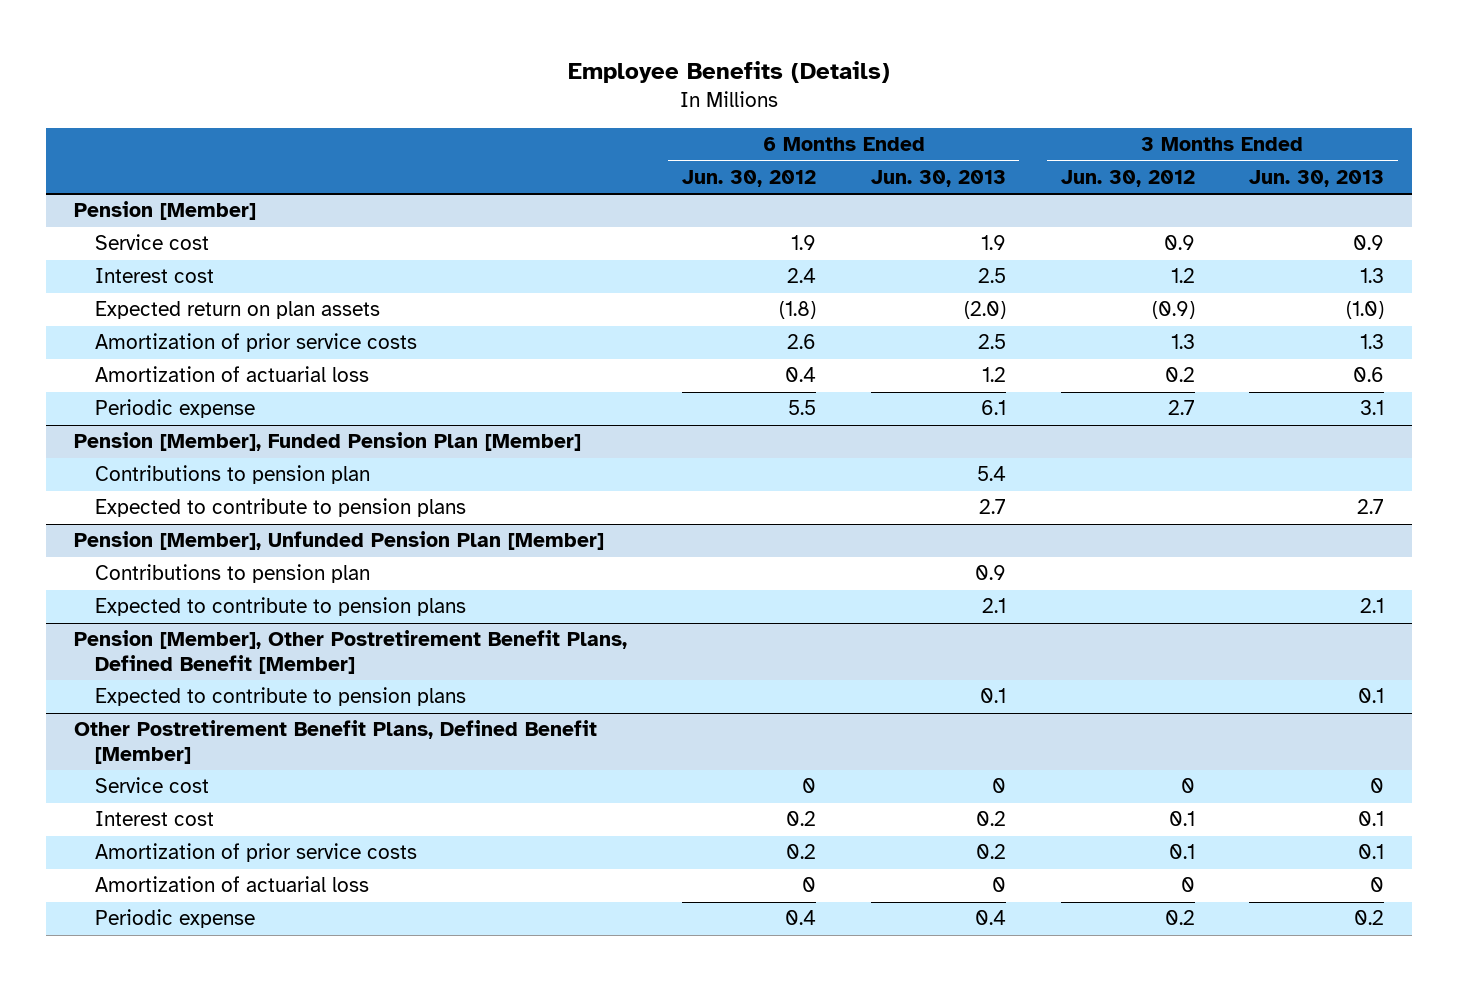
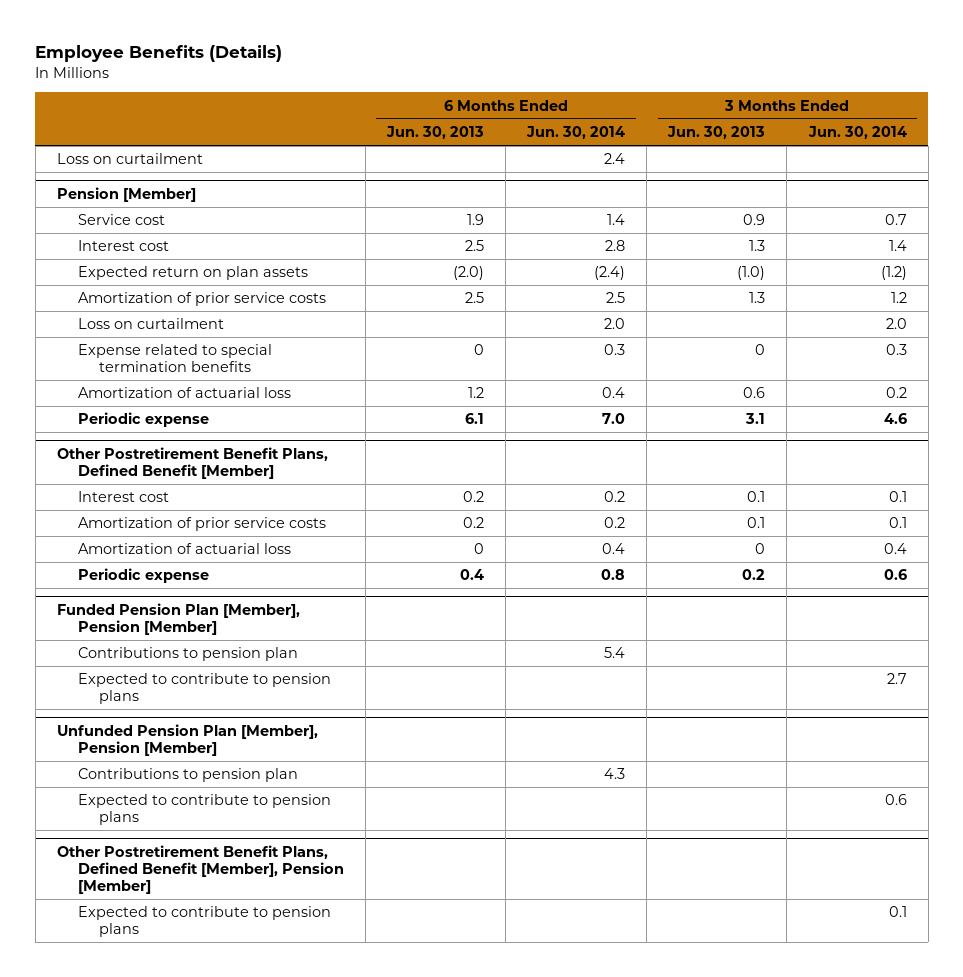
[681,169,816,187] Jun. 30, 2012 -> none
[1060,169,1195,187] Jun. 30, 2012 -> none
none -> [526,125,626,139] Jun. 30, 2014
none -> [807,125,907,139] Jun. 30, 2014
none -> [56,153,203,165] Loss on curtailment
none -> [78,318,225,330] Loss on curtailment
none -> [78,344,273,373] Expense related to special termination benefits
[73,432,581,452] Pension [Member], Funded Pension Plan [Member] -> none
[95,465,371,485] Contributions to pension plan -> none
[95,498,467,518] Expected to contribute to pension plans -> none
[73,531,604,551] Pension [Member], Unfunded Pension Plan [Member] -> none
[95,564,371,584] Contributions to pension plan -> none
[95,597,467,617] Expected to contribute to pension plans -> none
[73,630,627,674] Pension [Member], Other Postretirement Benefit Plans, Defined Benefit [Member] -> none
[95,687,467,707] Expected to contribute to pension plans -> none
[95,777,210,794] Service cost -> none
none -> [56,602,300,635] Funded Pension Plan [Member], Pension [Member]
none -> [78,647,299,662] Contributions to pension plan
none -> [78,673,332,705] Expected to contribute to pension plans
none -> [56,723,318,756] Unfunded Pension Plan [Member], Pension [Member]
none -> [78,768,299,783] Contributions to pension plan
none -> [78,794,332,826] Expected to contribute to pension plans
none -> [56,844,345,894] Other Postretirement Benefit Plans, Defined Benefit [Member], Pension [Member]
none -> [78,906,332,938] Expected to contribute to pension plans

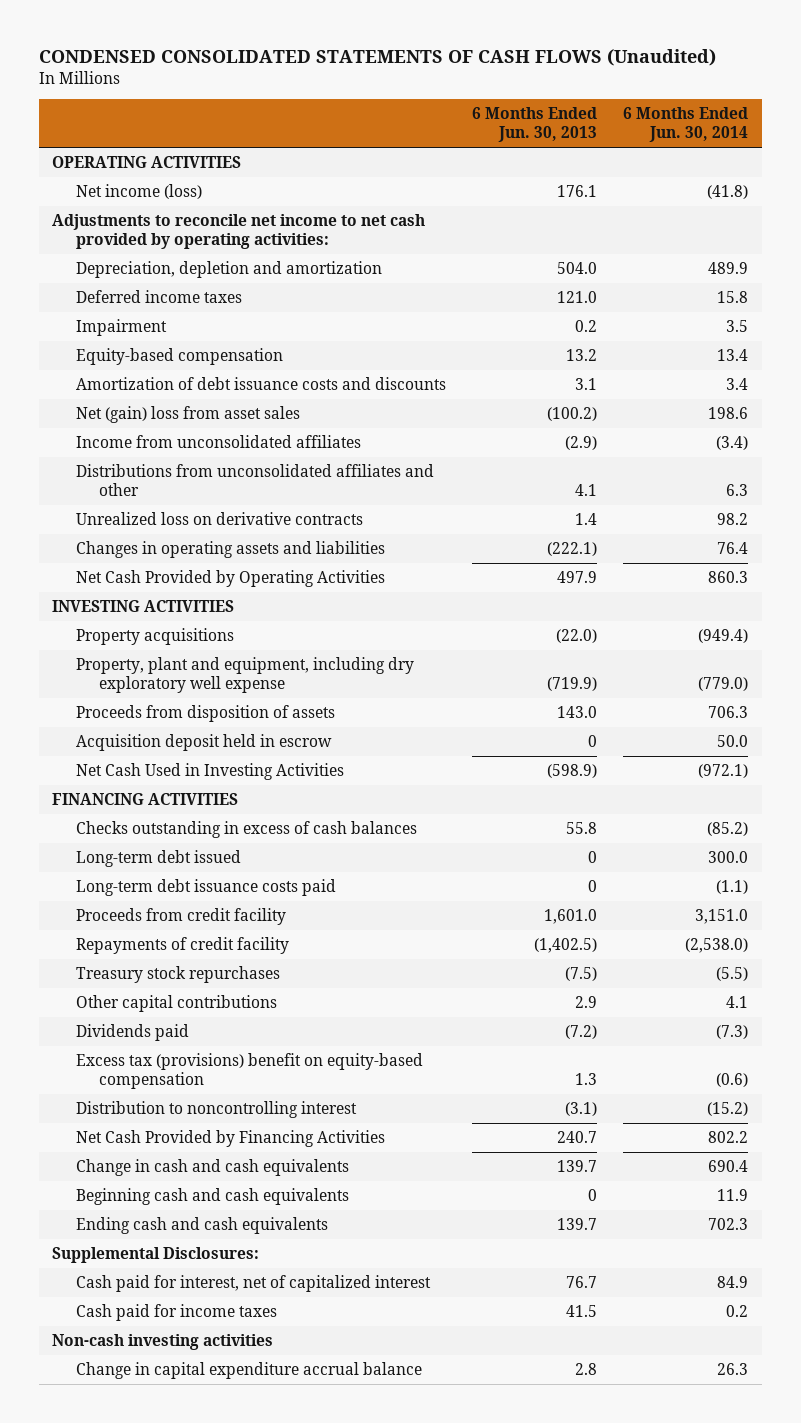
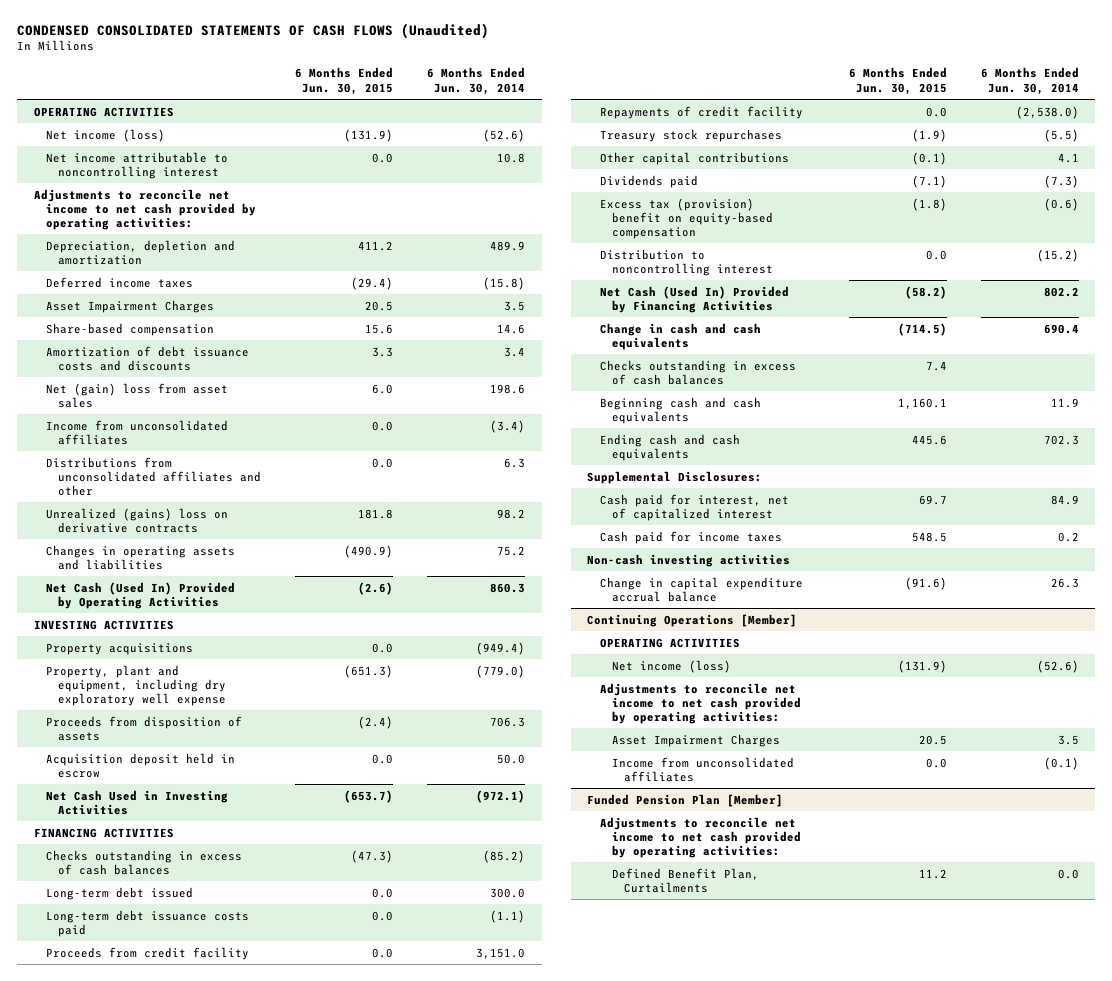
[472,107,598,143] 6 Months Ended Jun. 30, 2013 -> none
none -> [294,67,393,95] 6 Months Ended Jun. 30, 2015
[707,185,749,200] (41.8) -> [482,128,525,142] (52.6)
none -> [45,151,228,179] Net income attributable to noncontrolling interest
[717,291,749,304] 15.8 -> [482,276,525,290] (15.8)
[75,319,167,337] Impairment -> [45,299,214,313] Asset Impairment Charges
[75,348,283,366] Equity-based compensation -> [45,322,214,336] Share-based compensation
[717,349,749,362] 13.4 -> [496,323,525,334] 14.6
[75,512,363,526] Unrealized loss on derivative contracts -> [45,507,228,533] Unrealized (gains) loss on derivative contracts
[717,542,749,555] 76.4 -> [496,545,525,556] 75.2
[75,570,385,588] Net Cash Provided by Operating Activities -> [45,581,235,609] Net Cash (Used In) Provided by Operating Activities
[75,1053,423,1089] Excess tax (provisions) benefit on equity-based compensation -> [599,197,773,239] Excess tax (provision) benefit on equity-based compensation
[75,1130,385,1148] Net Cash Provided by Financing Activities -> [599,285,789,313] Net Cash (Used In) Provided by Financing Activities
none -> [599,359,796,385] Checks outstanding in excess of cash balances
none -> [587,613,798,627] Continuing Operations [Member]
none -> [599,637,740,648] OPERATING ACTIVITIES
none -> [611,659,731,673] Net income (loss)
none -> [599,682,801,724] Adjustments to reconcile net income to net cash provided by operating activities:
none -> [611,733,780,747] Asset Impairment Charges
none -> [611,756,794,782] Income from unconsolidated affiliates
none -> [587,793,784,807] Funded Pension Plan [Member]
none -> [599,816,801,858] Adjustments to reconcile net income to net cash provided by operating activities:
none -> [611,867,759,893] Defined Benefit Plan, Curtailments

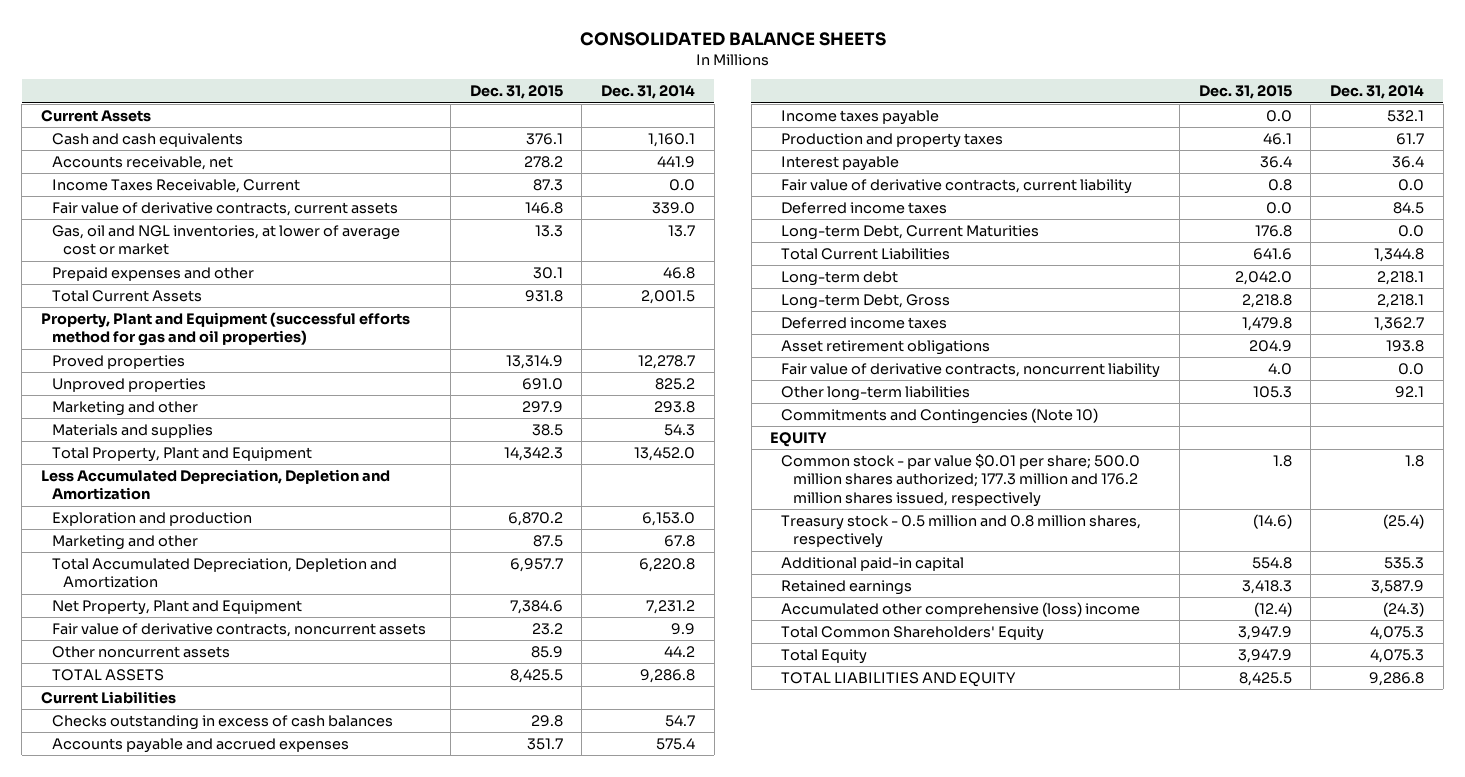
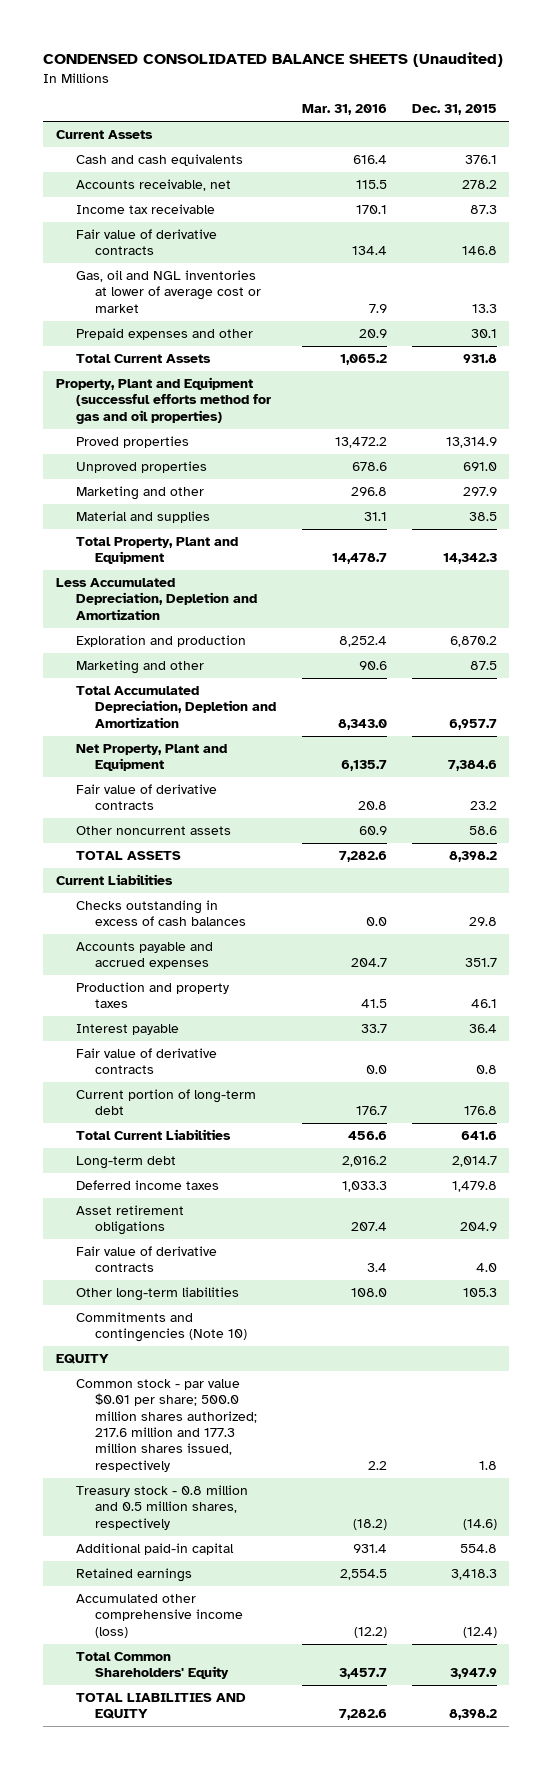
[579,31,886,46] CONSOLIDATED BALANCE SHEETS -> [43,52,504,68] CONDENSED CONSOLIDATED BALANCE SHEETS (Unaudited)
[601,85,696,100] Dec. 31, 2014 -> none
none -> [301,104,387,116] Mar. 31, 2016
[52,179,301,194] Income Taxes Receivable, Current -> [75,204,215,215] Income tax receivable
[52,202,399,217] Fair value of derivative contracts, current assets -> [75,229,217,256] Fair value of derivative contracts
[52,225,401,256] Gas, oil and NGL inventories, at lower of average cost or market -> [75,270,262,313] Gas, oil and NGL inventories at lower of average cost or market
[52,424,214,439] Materials and supplies -> [75,511,210,524] Material and supplies
[52,623,427,638] Fair value of derivative contracts, noncurrent assets -> [75,784,217,811] Fair value of derivative contracts
[530,646,563,659] 85.9 -> [468,826,497,836] 58.6
[509,669,563,684] 8,425.5 -> [448,851,497,863] 8,398.2
[781,110,940,126] Income taxes payable -> none
[781,202,948,215] Deferred income taxes -> none
[781,179,1133,195] Fair value of derivative contracts, current liability -> [75,1048,217,1075] Fair value of derivative contracts
[781,225,1040,241] Long-term Debt, Current Maturities -> [75,1089,256,1116] Current portion of long-term debt
[781,294,951,310] Long-term Debt, Gross -> none
[1234,271,1292,286] 2,042.0 -> [451,1156,497,1168] 2,014.7
[781,363,1161,379] Fair value of derivative contracts, noncurrent liability -> [75,1246,217,1273] Fair value of derivative contracts
[781,408,1099,425] Commitments and Contingencies (Note 10) -> [75,1312,248,1343] Commitments and contingencies (Note 10)
[781,454,1141,507] Common stock - par value $0.01 per share; 500.0 million shares authorized; 177.3 million and 176.2 million shares issued, respectively -> [75,1379,258,1472] Common stock - par value $0.01 per share; 500.0 million shares authorized; 217.6 million and 177.3 million shares issued, respectively
[781,515,1142,549] Treasury stock - 0.5 million and 0.8 million shares, respectively -> [75,1485,248,1530] Treasury stock - 0.8 million and 0.5 million shares, respectively
[781,602,1141,618] Accumulated other comprehensive (loss) income -> [75,1594,244,1638] Accumulated other comprehensive income (loss)
[781,649,868,665] Total Equity -> none
[1238,672,1292,687] 8,425.5 -> [448,1709,497,1721] 8,398.2

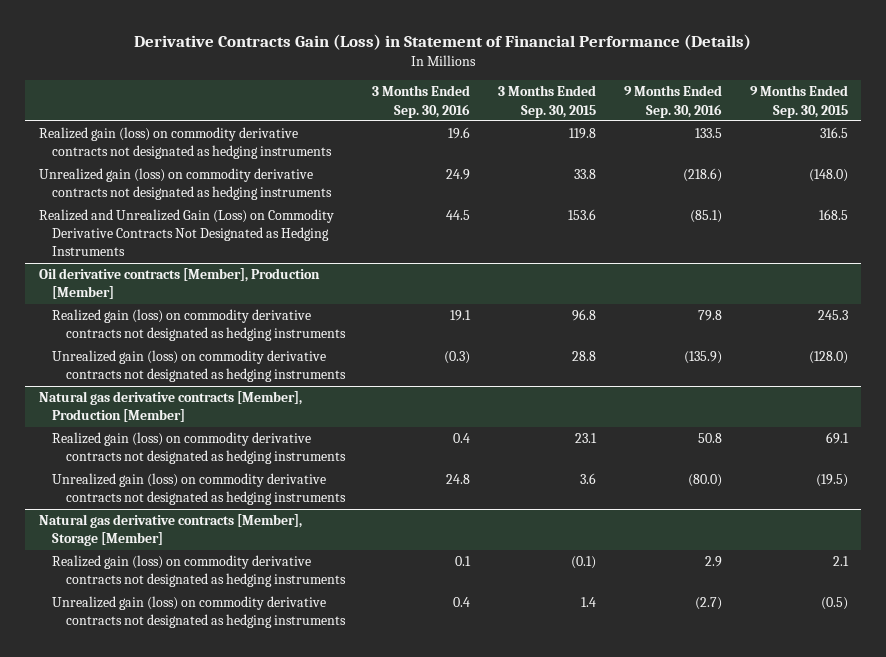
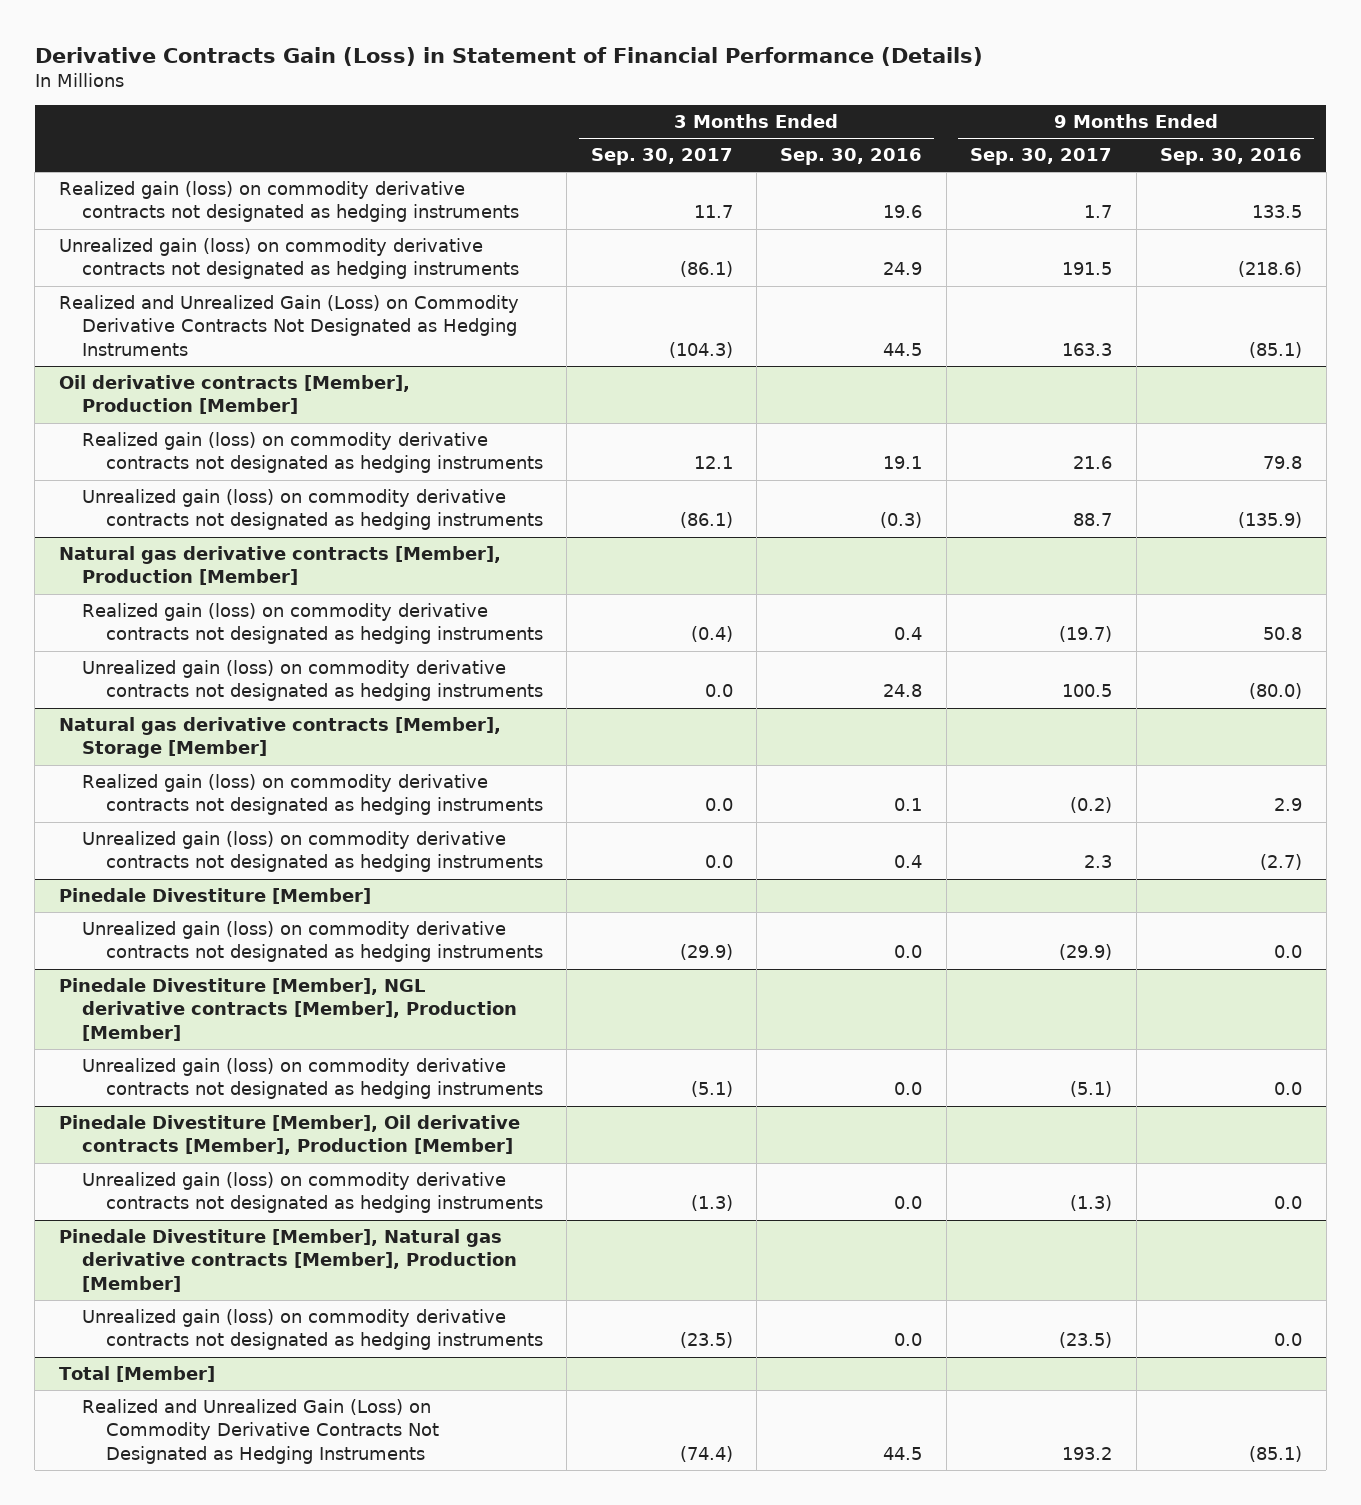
[498,85,597,118] 3 Months Ended Sep. 30, 2015 -> none
[749,85,848,118] 9 Months Ended Sep. 30, 2015 -> none
none -> [590,148,733,166] Sep. 30, 2017
none -> [970,148,1113,166] Sep. 30, 2017
none -> [58,888,371,905] Pinedale Divestiture [Member]
none -> [82,921,543,963] Unrealized gain (loss) on commodity derivative contracts not designated as hedging instruments
none -> [58,978,518,1041] Pinedale Divestiture [Member], NGL derivative contracts [Member], Production [Member]
none -> [82,1058,543,1100] Unrealized gain (loss) on commodity derivative contracts not designated as hedging instruments
none -> [58,1115,520,1156] Pinedale Divestiture [Member], Oil derivative contracts [Member], Production [Member]
none -> [82,1172,543,1214] Unrealized gain (loss) on commodity derivative contracts not designated as hedging instruments
none -> [58,1229,518,1292] Pinedale Divestiture [Member], Natural gas derivative contracts [Member], Production [Member]
none -> [82,1309,543,1351] Unrealized gain (loss) on commodity derivative contracts not designated as hedging instruments
none -> [58,1366,215,1383] Total [Member]
none -> [82,1399,439,1464] Realized and Unrealized Gain (Loss) on Commodity Derivative Contracts Not Designated as Hedging Instruments

